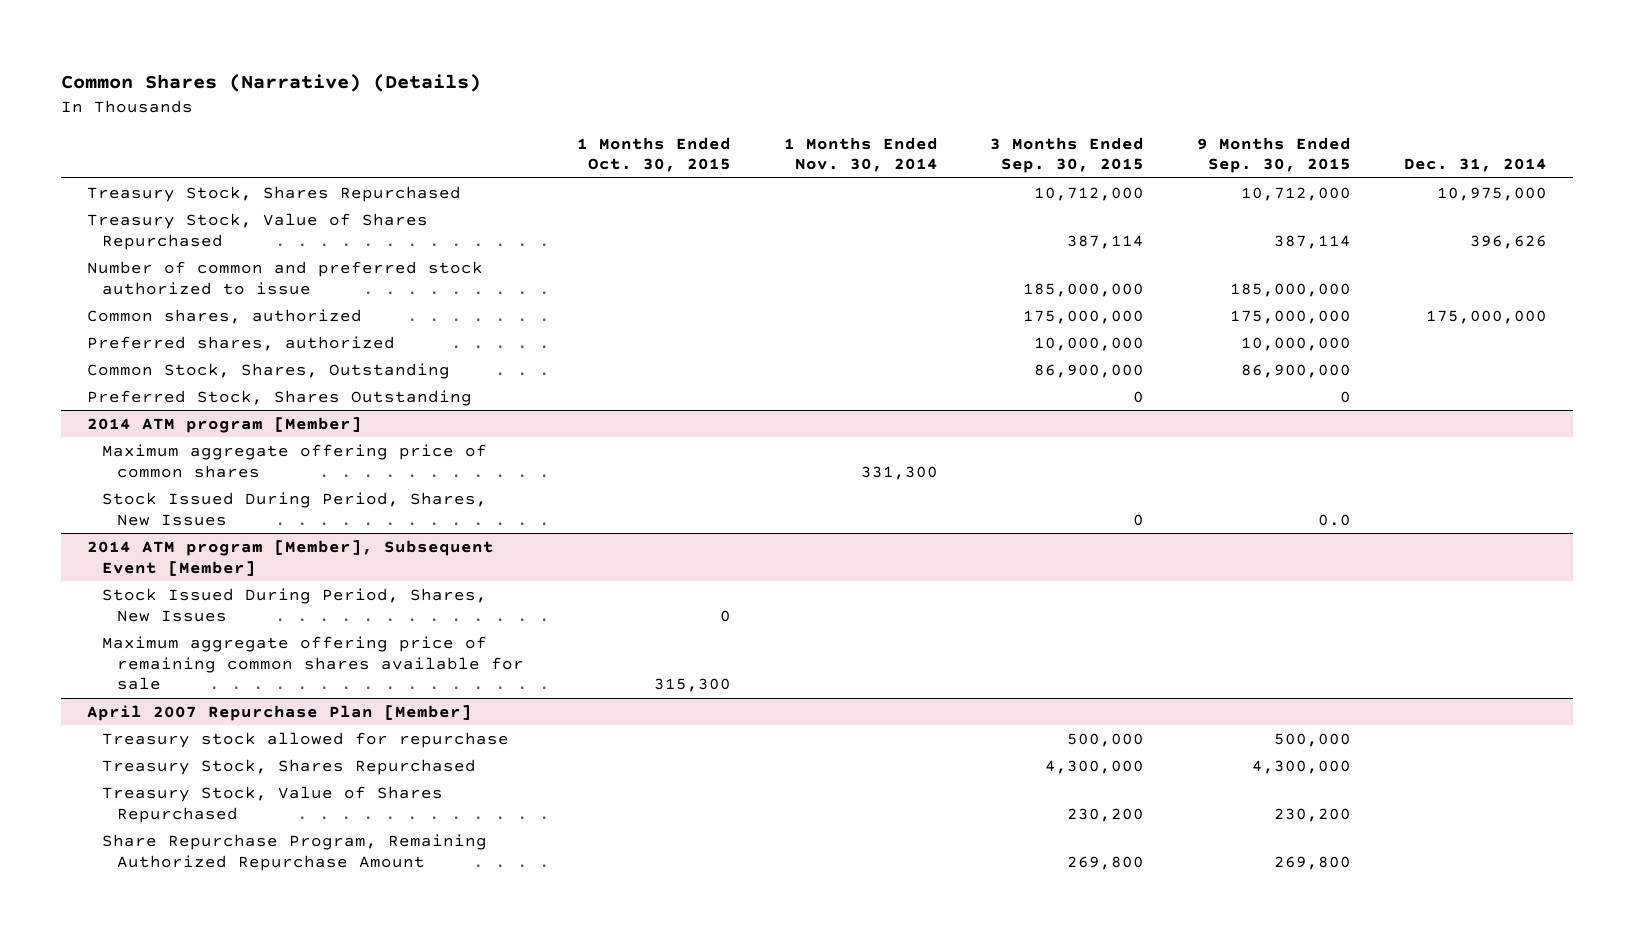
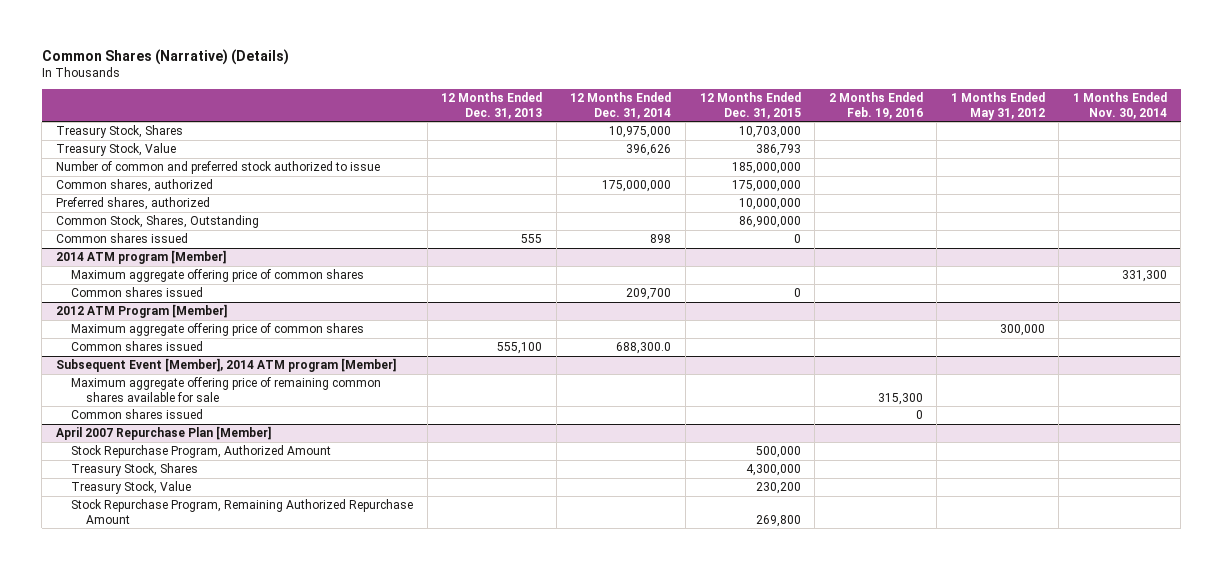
[576,136,731,173] 1 Months Ended Oct. 30, 2015 -> none
[990,136,1145,174] 3 Months Ended Sep. 30, 2015 -> none
[1197,136,1352,174] 9 Months Ended Sep. 30, 2015 -> none
[1404,158,1548,173] Dec. 31, 2014 -> none
none -> [441,92,543,120] 12 Months Ended Dec. 31, 2013
none -> [570,92,672,120] 12 Months Ended Dec. 31, 2014
none -> [699,92,801,120] 12 Months Ended Dec. 31, 2015
none -> [828,92,923,120] 2 Months Ended Feb. 19, 2016
none -> [950,92,1045,121] 1 Months Ended May 31, 2012
[86,185,461,202] Treasury Stock, Shares Repurchased -> [56,125,184,139] Treasury Stock, Shares
[86,212,428,250] Treasury Stock, Value of Shares Repurchased -> [56,143,177,157] Treasury Stock, Value
[86,389,472,406] Preferred Stock, Shares Outstanding -> none
none -> [56,233,189,244] Common shares issued
[101,587,487,622] Stock Issued During Period, Shares, New Issues -> none
[101,491,487,526] Stock Issued During Period, Shares, New Issues -> [71,287,204,298] Common shares issued
none -> [56,304,228,319] 2012 ATM Program [Member]
none -> [71,323,365,337] Maximum aggregate offering price of common shares
none -> [71,341,204,352] Common shares issued
[86,539,494,576] 2014 ATM program [Member], Subsequent Event [Member] -> [56,358,397,373] Subsequent Event [Member], 2014 ATM program [Member]
none -> [71,409,204,420] Common shares issued
[101,731,509,748] Treasury stock allowed for repurchase -> [71,445,332,459] Stock Repurchase Program, Authorized Amount
[101,758,476,775] Treasury Stock, Shares Repurchased -> [71,463,199,477] Treasury Stock, Shares
[101,785,443,823] Treasury Stock, Value of Shares Repurchased -> [71,481,192,495] Treasury Stock, Value
[101,833,487,871] Share Repurchase Program, Remaining Authorized Repurchase Amount -> [71,499,414,524] Stock Repurchase Program, Remaining Authorized Repurchase Amount

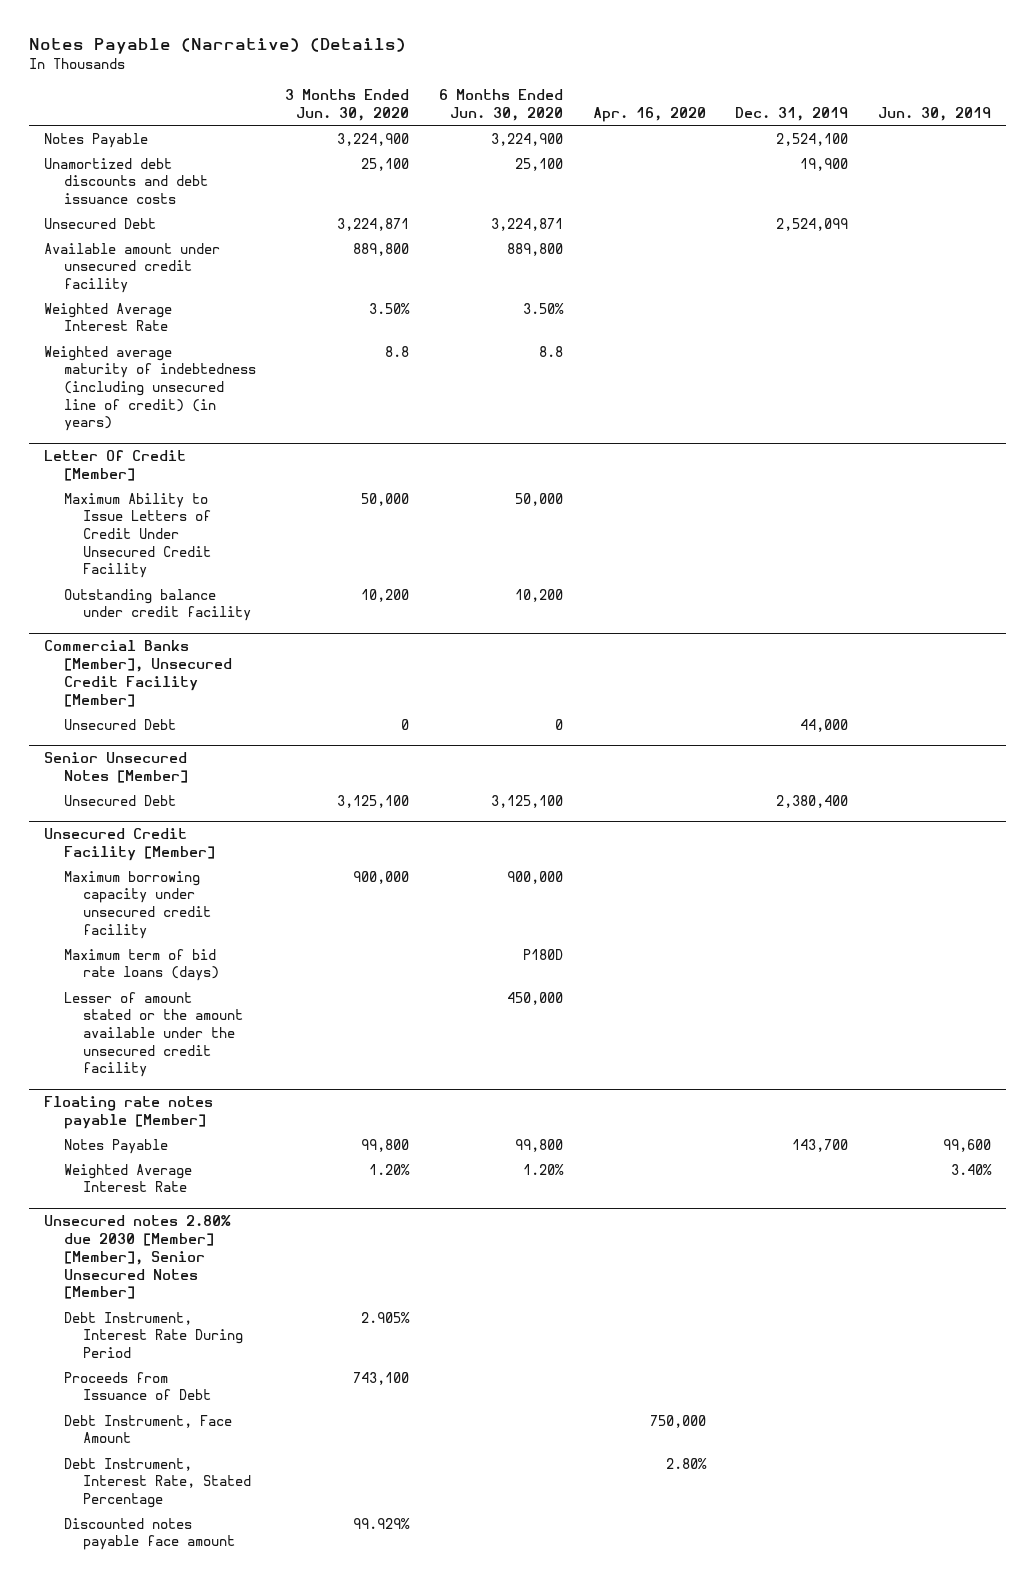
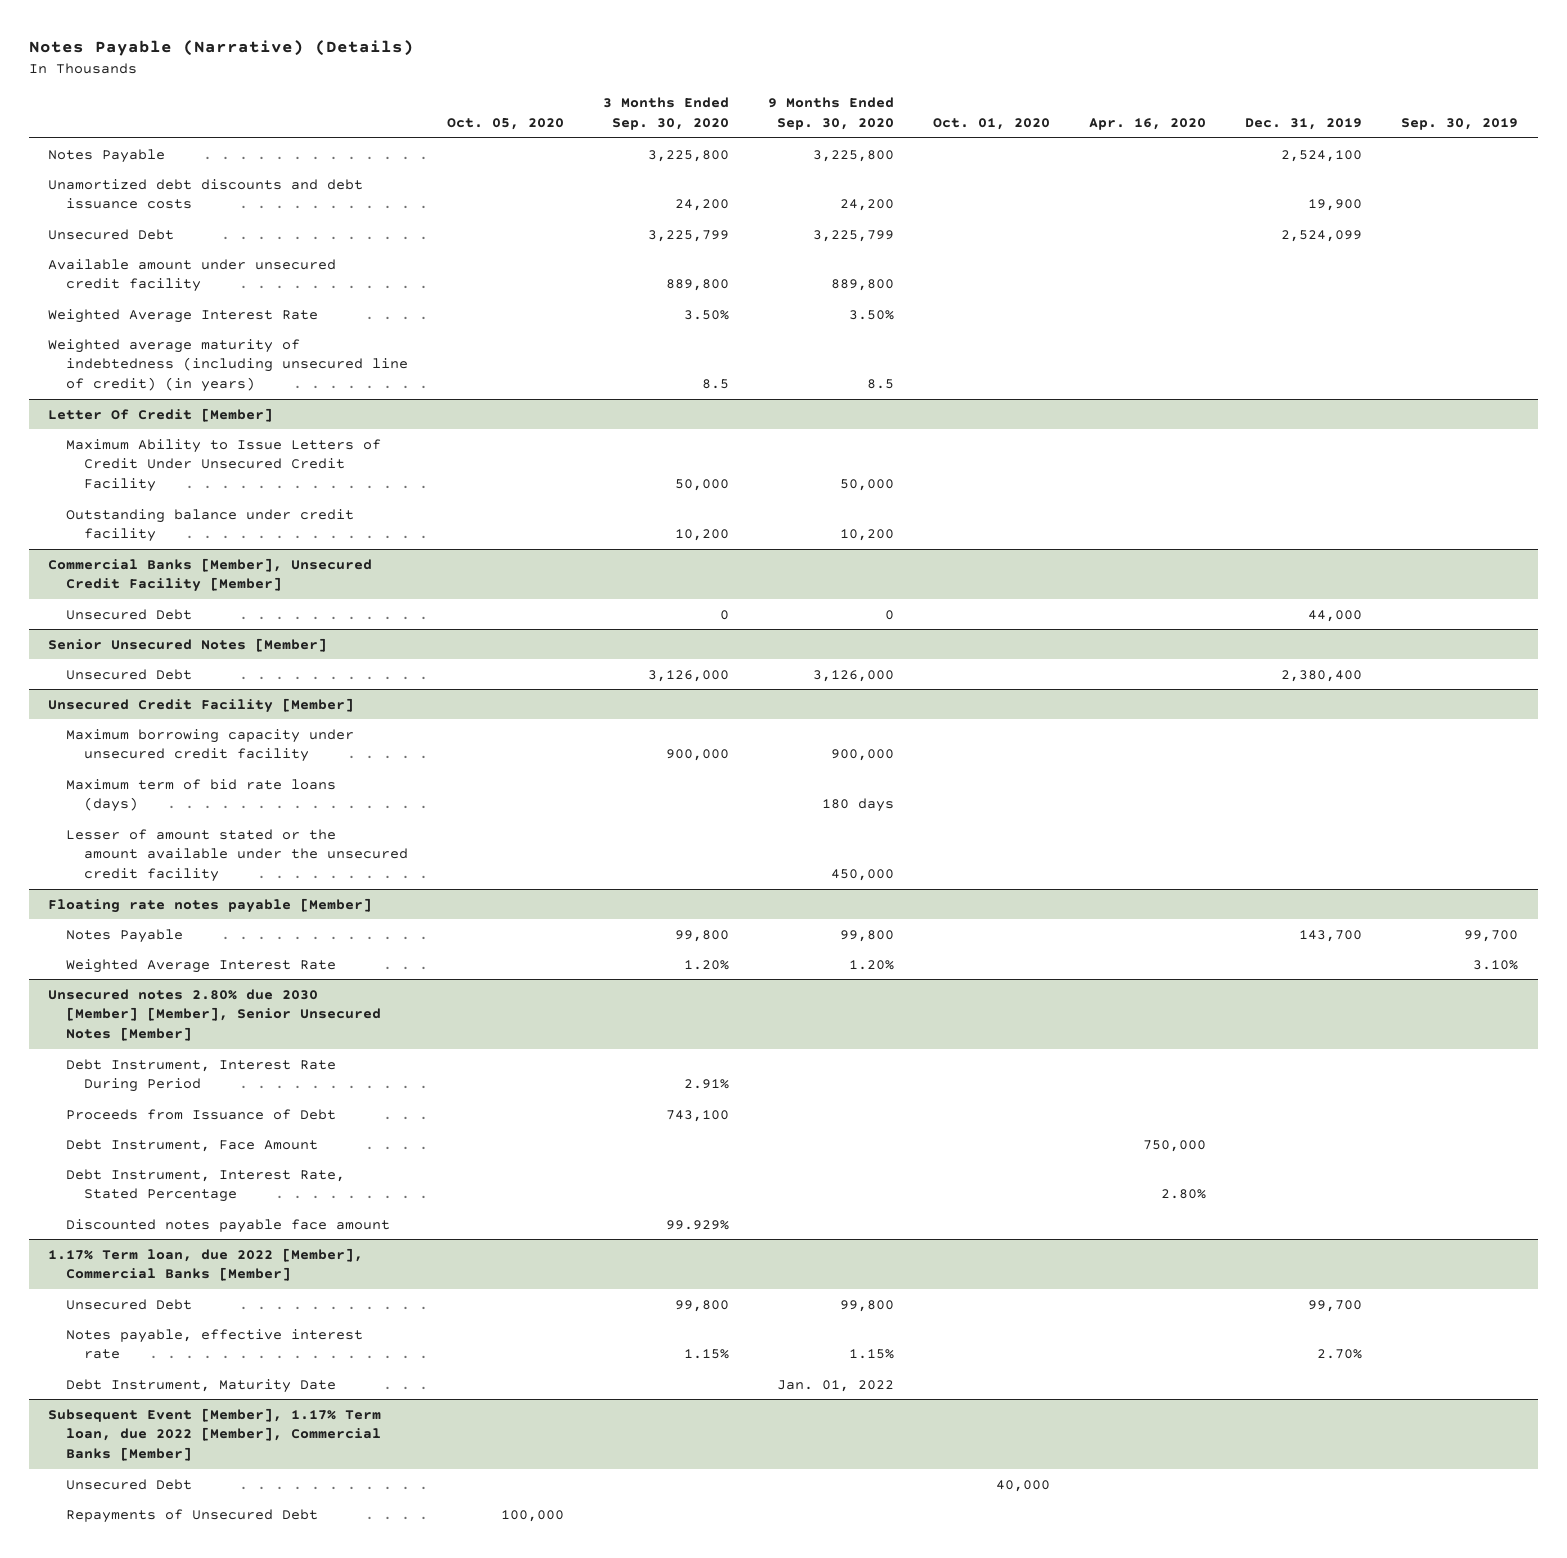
[285,89,410,121] 3 Months Ended Jun. 30, 2020 -> none
[439,89,564,121] 6 Months Ended Jun. 30, 2020 -> none
[877,106,991,121] Jun. 30, 2019 -> none
none -> [447,118,565,131] Oct. 05, 2020
none -> [603,97,730,131] 3 Months Ended Sep. 30, 2020
none -> [768,97,895,131] 9 Months Ended Sep. 30, 2020
none -> [933,118,1051,131] Oct. 01, 2020
none -> [1401,118,1519,131] Sep. 30, 2019
none -> [48,1247,364,1282] 1.17% Term loan, due 2022 [Member], Commercial Banks [Member]
none -> [66,1298,193,1310] Unsecured Debt
none -> [66,1328,364,1360] Notes payable, effective interest rate
none -> [66,1378,337,1393] Debt Instrument, Maturity Date
none -> [48,1407,382,1461] Subsequent Event [Member], 1.17% Term loan, due 2022 [Member], Commercial Banks [Member]
none -> [66,1478,193,1490] Unsecured Debt
none -> [66,1508,319,1523] Repayments of Unsecured Debt

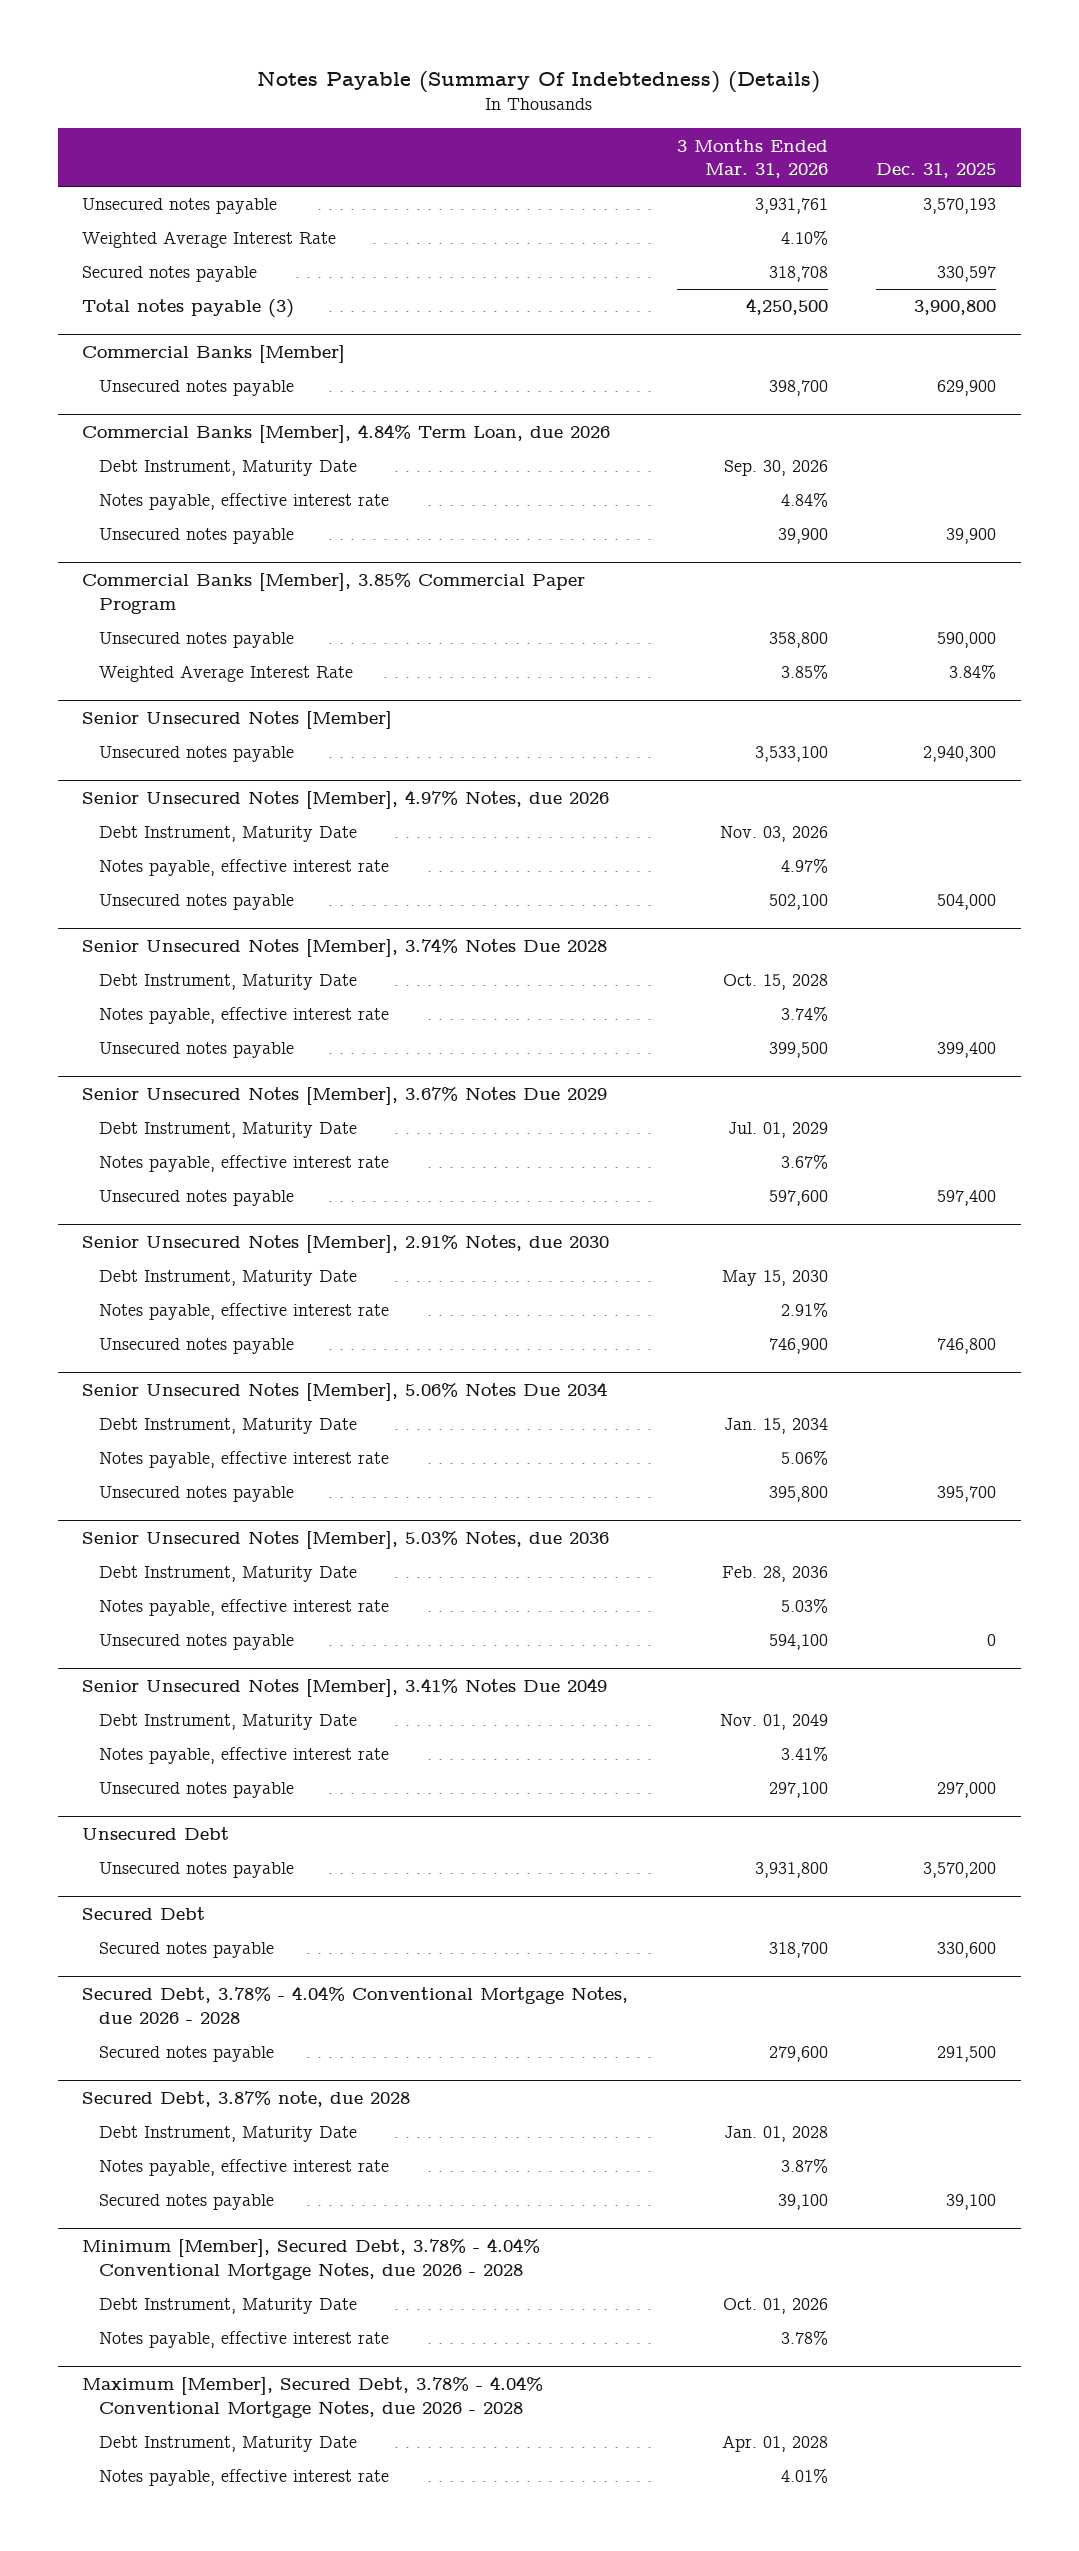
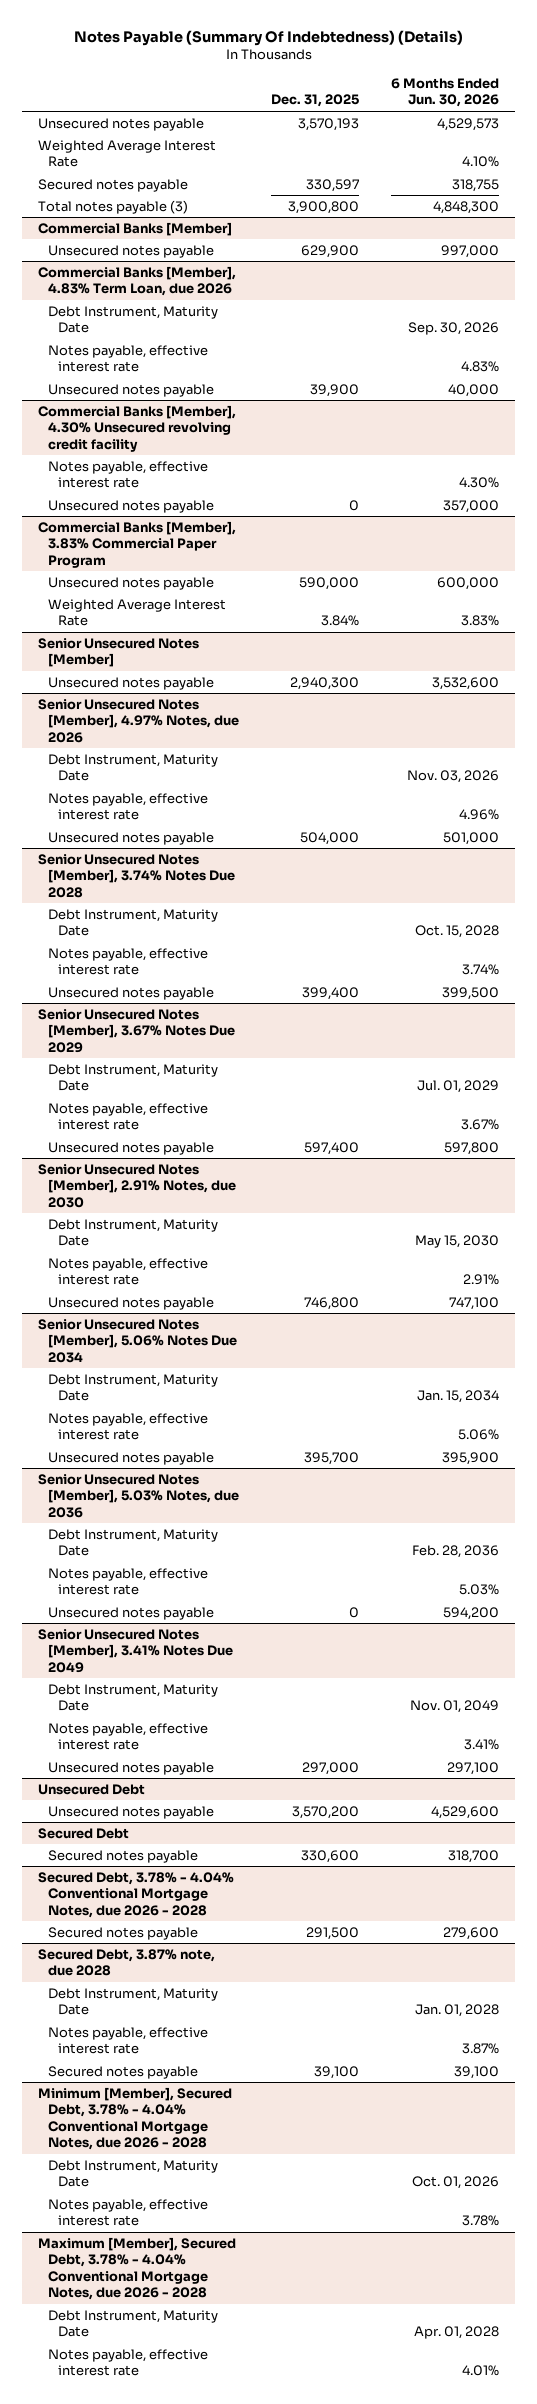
[676,138,828,179] 3 Months Ended Mar. 31, 2026 -> none
none -> [391,78,500,108] 6 Months Ended Jun. 30, 2026
[82,424,611,444] Commercial Banks [Member], 4.84% Term Loan, due 2026 -> [38,265,237,297] Commercial Banks [Member], 4.83% Term Loan, due 2026
none -> [38,404,237,452] Commercial Banks [Member], 4.30% Unsecured revolving credit facility
none -> [48,460,209,489] Notes payable, effective interest rate
none -> [48,499,215,513] Unsecured notes payable
[82,573,586,614] Commercial Banks [Member], 3.85% Commercial Paper Program -> [38,520,237,568] Commercial Banks [Member], 3.83% Commercial Paper Program

